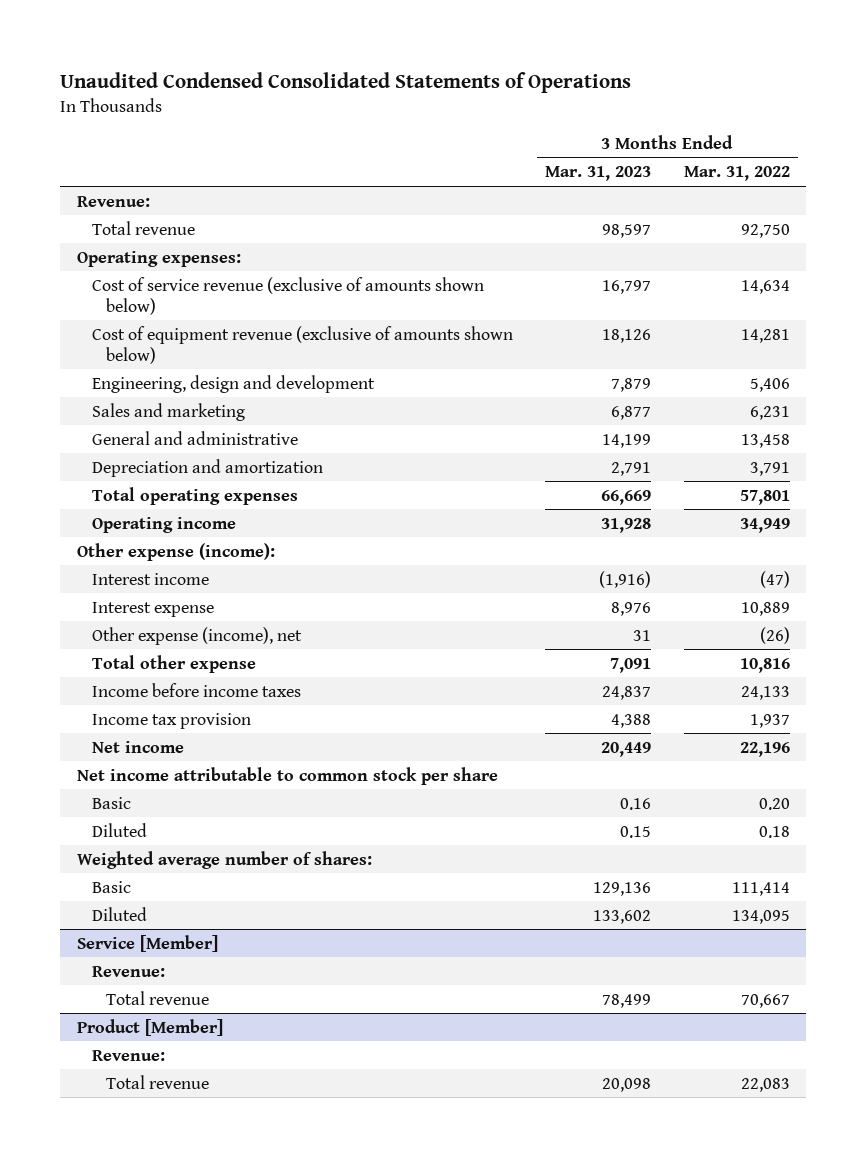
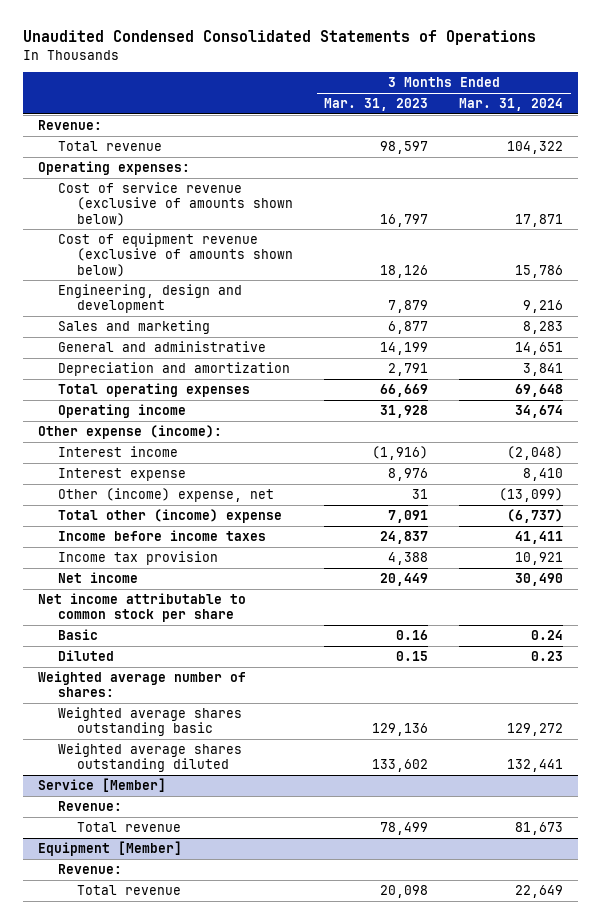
[683,166,790,182] Mar. 31, 2022 -> none
none -> [459,97,564,111] Mar. 31, 2024
[91,626,302,645] Other expense (income), net -> [57,487,274,502] Other (income) expense, net
[91,654,256,673] Total other expense -> [57,508,282,523] Total other (income) expense
[91,880,131,893] Basic -> [57,706,242,737] Weighted average shares outstanding basic
[91,906,147,921] Diluted -> [57,742,242,773] Weighted average shares outstanding diluted
[76,1018,223,1036] Product [Member] -> [37,840,182,856] Equipment [Member]

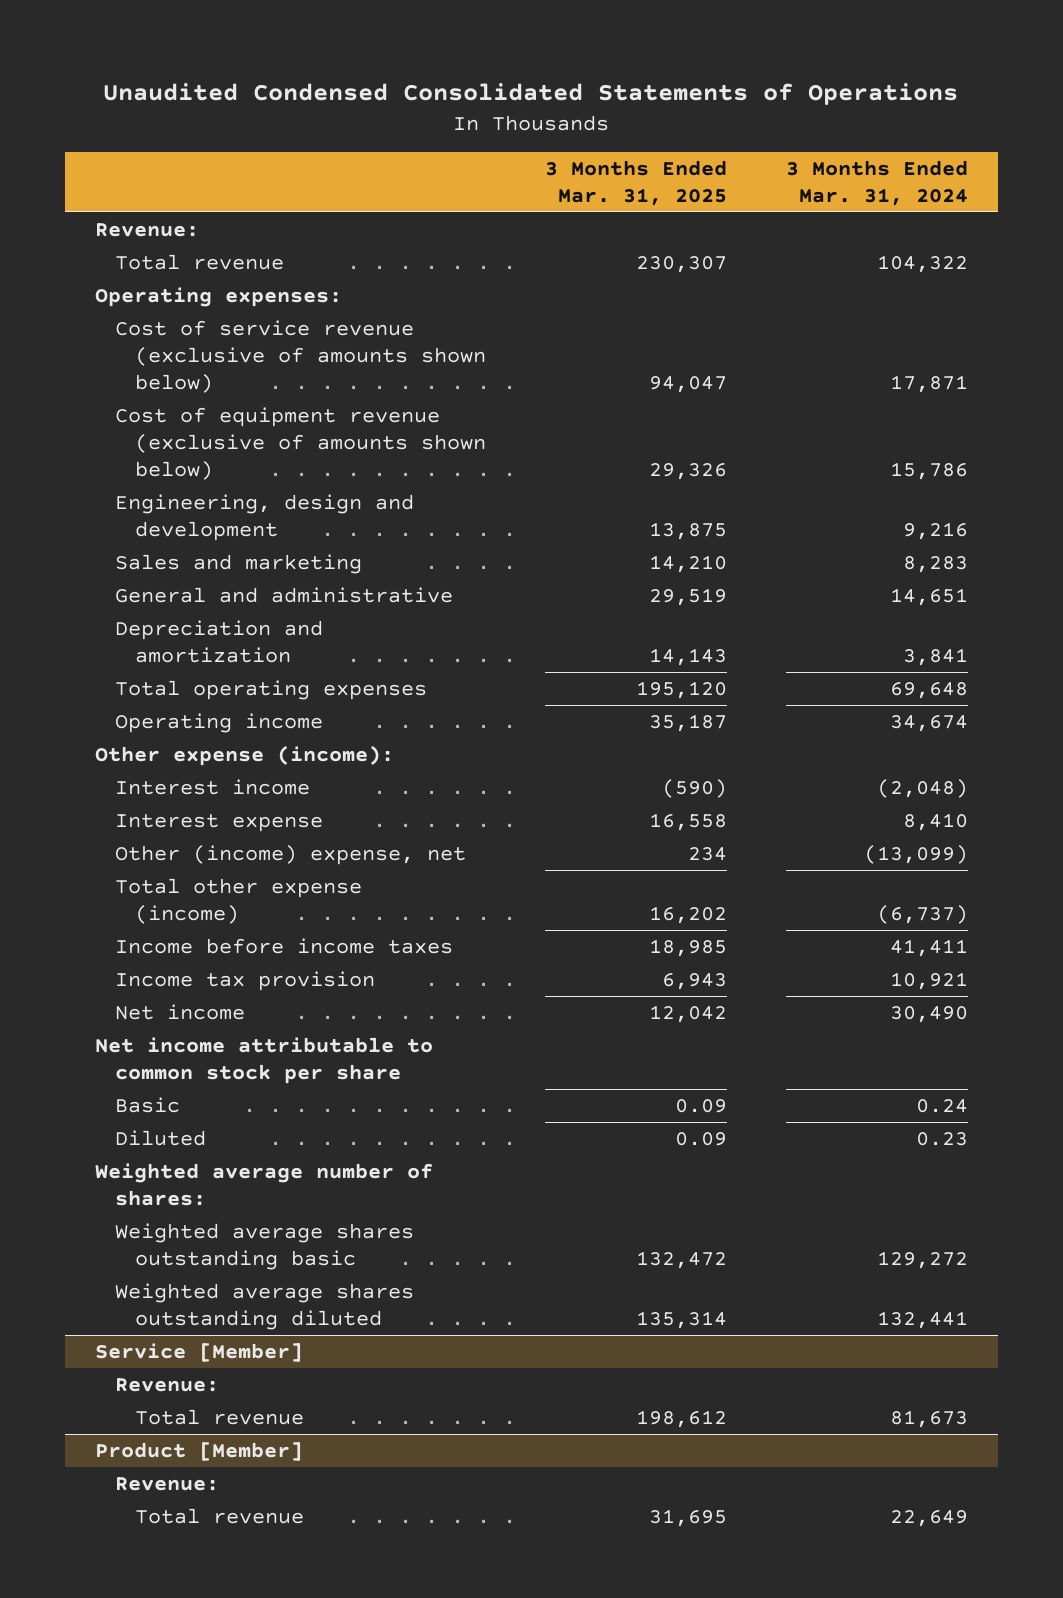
[324,97,429,111] Mar. 31, 2023 -> none
none -> [545,159,728,206] 3 Months Ended Mar. 31, 2025
[57,508,282,523] Total other (income) expense -> [114,878,362,925] Total other expense (income)
[37,840,182,856] Equipment [Member] -> [94,1442,303,1462] Product [Member]

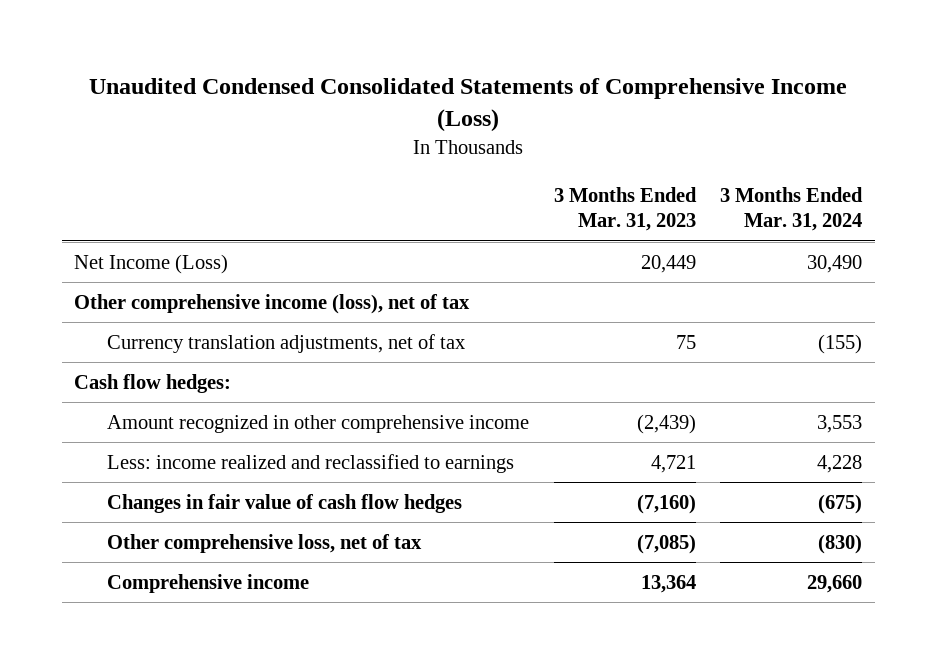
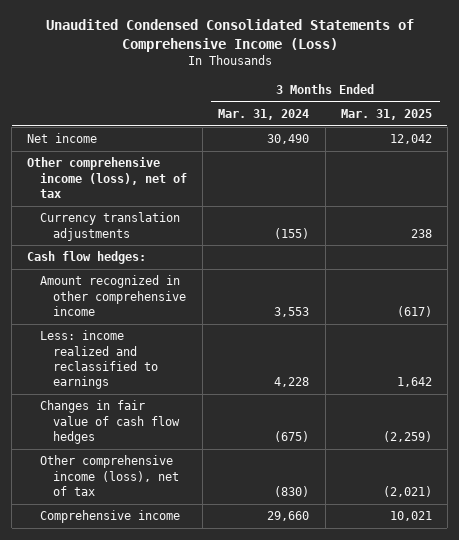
[553,186,697,232] 3 Months Ended Mar. 31, 2023 -> none
none -> [340,108,432,120] Mar. 31, 2025
[74,253,229,274] Net Income (Loss) -> [27,133,98,144] Net income
[107,333,466,353] Currency translation adjustments, net of tax -> [40,212,181,241] Currency translation adjustments
[107,533,423,553] Other comprehensive loss, net of tax -> [40,455,180,496] Other comprehensive income (loss), net of tax

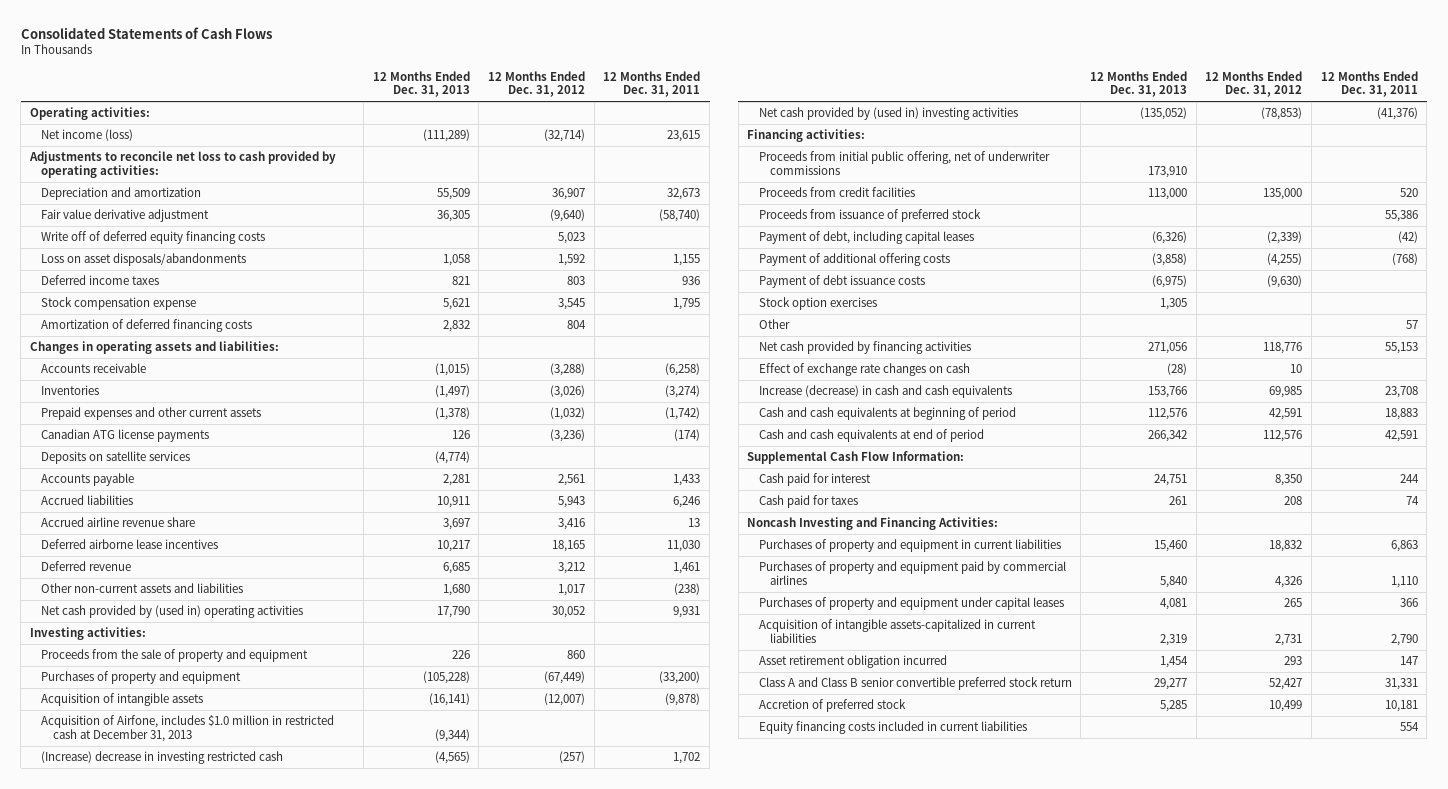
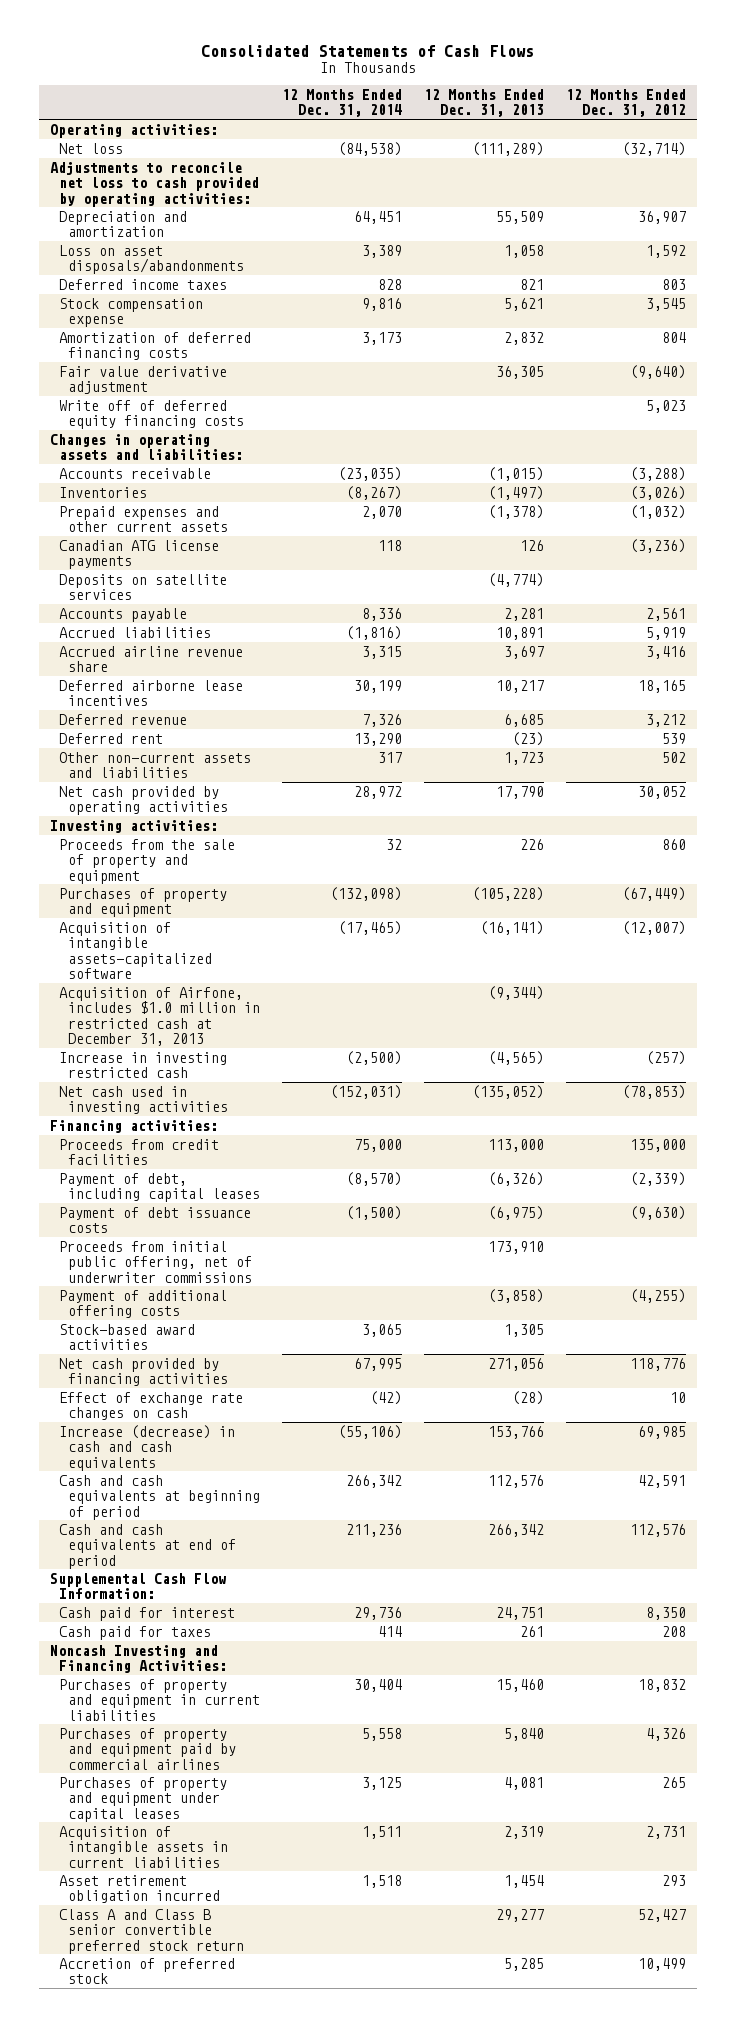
[603,71,701,98] 12 Months Ended Dec. 31, 2011 -> none
none -> [281,88,402,118] 12 Months Ended Dec. 31, 2014
[41,129,134,142] Net income (loss) -> [58,142,123,154] Net loss
[41,209,210,223] Fair value derivative adjustment -> [58,365,227,395] Fair value derivative adjustment
[41,231,266,245] Write off of deferred equity financing costs -> [58,399,244,430] Write off of deferred equity financing costs
[436,496,470,509] 10,911 -> [495,626,544,640] 10,891
[558,496,586,509] 5,943 -> [645,626,686,640] 5,919
none -> [58,732,163,744] Deferred rent
[442,584,470,597] 1,680 -> [503,751,544,765] 1,723
[558,584,586,597] 1,017 -> [661,751,686,763] 502
[41,605,304,619] Net cash provided by (used in) operating activities -> [58,785,228,816] Net cash provided by operating activities
[41,693,204,707] Acquisition of intangible assets -> [58,921,212,980] Acquisition of intangible assets-capitalized software
[41,751,284,765] (Increase) decrease in investing restricted cash -> [58,1051,227,1079] Increase in investing restricted cash
[758,107,1018,121] Net cash provided by (used in) investing activities -> [58,1085,228,1115] Net cash used in investing activities
[758,209,981,223] Proceeds from issuance of preferred stock -> none
[758,319,790,330] Other -> none
[758,151,1050,175] Proceeds from initial public offering, net of underwriter commissions -> [58,1240,252,1283] Proceeds from initial public offering, net of underwriter commissions
[758,253,950,267] Payment of additional offering costs -> [58,1289,227,1319] Payment of additional offering costs
[758,297,877,311] Stock option exercises -> [58,1323,195,1351] Stock-based award activities
[758,619,1036,643] Acquisition of intangible assets-capitalized in current liabilities -> [58,1825,228,1868] Acquisition of intangible assets in current liabilities
[758,721,1027,735] Equity financing costs included in current liabilities -> none

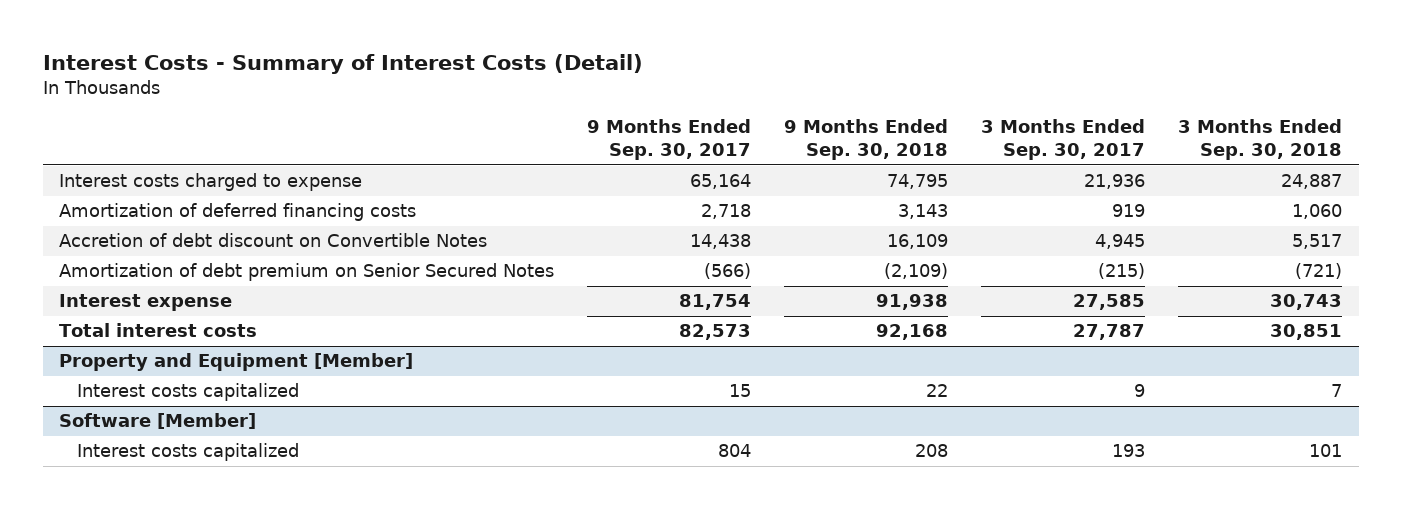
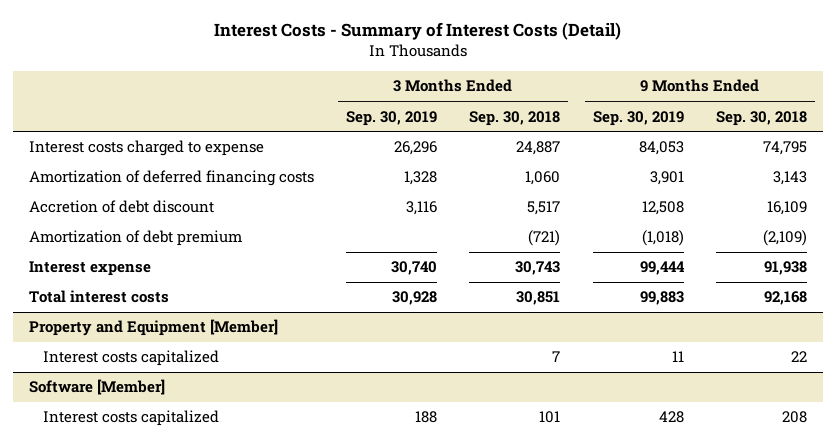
[587,119,752,161] 9 Months Ended Sep. 30, 2017 -> none
[981,119,1146,161] 3 Months Ended Sep. 30, 2017 -> none
none -> [346,110,438,126] Sep. 30, 2019
none -> [592,110,684,126] Sep. 30, 2019
[59,233,488,248] Accretion of debt discount on Convertible Notes -> [28,200,214,214] Accretion of debt discount
[59,263,555,282] Amortization of debt premium on Senior Secured Notes -> [28,230,242,247] Amortization of debt premium

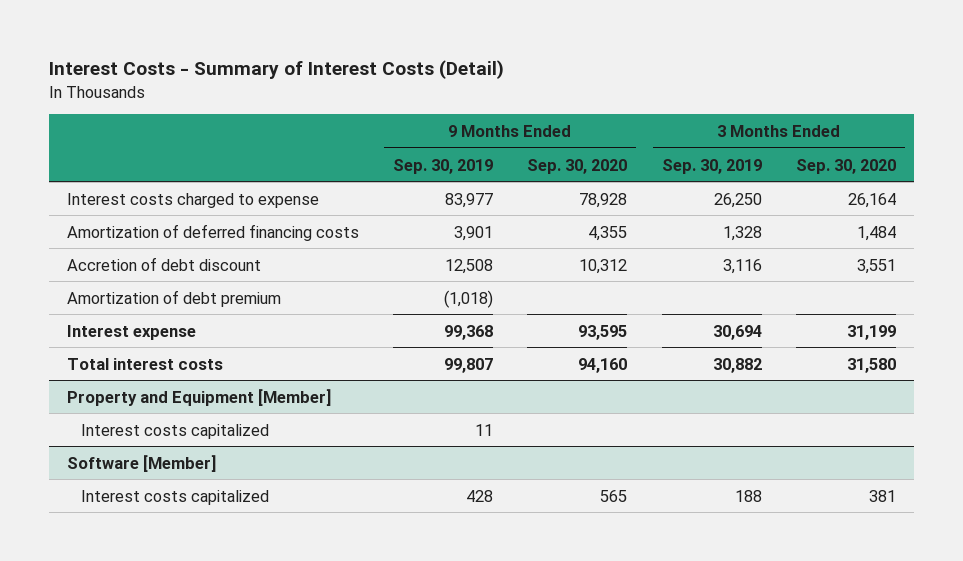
[469,110,561,126] Sep. 30, 2018 -> none
[715,110,807,126] Sep. 30, 2018 -> none
none -> [527,158,628,174] Sep. 30, 2020
none -> [796,158,897,174] Sep. 30, 2020
[394,141,438,156] 26,296 -> [713,192,762,208] 26,250
[638,141,684,156] 84,053 -> [445,192,494,208] 83,977
[391,261,438,276] 30,740 -> [712,324,762,340] 30,694
[639,261,685,276] 99,444 -> [444,324,494,340] 99,368
[392,291,438,306] 30,928 -> [712,357,762,373] 30,882
[639,291,684,306] 99,883 -> [444,357,494,373] 99,807

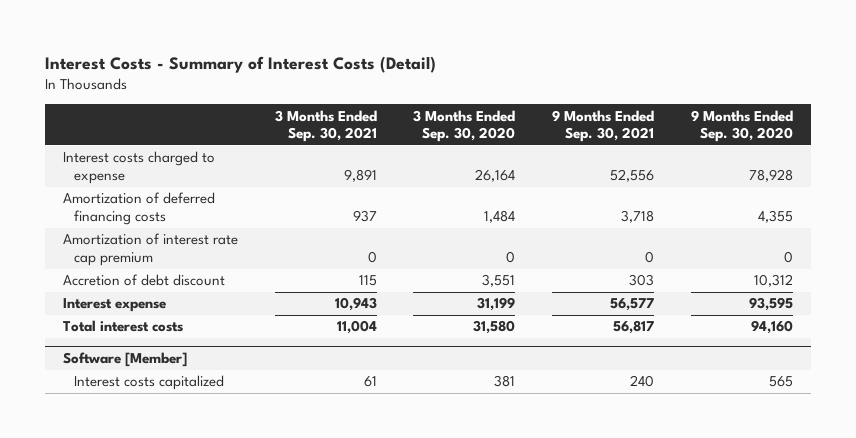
[393,158,494,174] Sep. 30, 2019 -> none
[661,158,762,174] Sep. 30, 2019 -> none
none -> [274,109,377,143] 3 Months Ended Sep. 30, 2021
none -> [552,109,655,143] 9 Months Ended Sep. 30, 2021
none -> [63,233,239,267] Amortization of interest rate cap premium
[66,289,281,307] Amortization of debt premium -> none
[66,388,332,406] Property and Equipment [Member] -> none
[80,423,269,439] Interest costs capitalized -> none

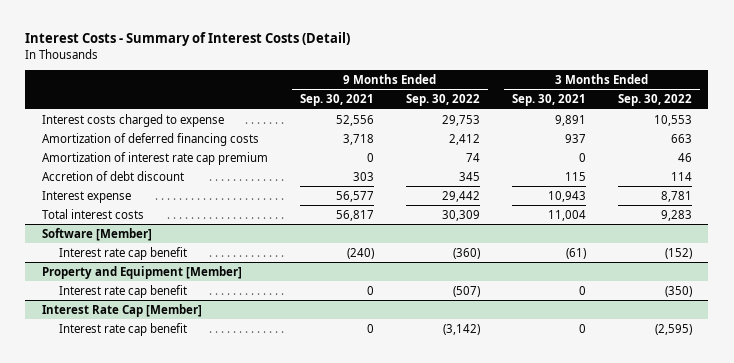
[413,109,516,143] 3 Months Ended Sep. 30, 2020 -> none
[690,109,793,143] 9 Months Ended Sep. 30, 2020 -> none
none -> [405,94,480,107] Sep. 30, 2022
none -> [618,94,693,107] Sep. 30, 2022
[74,375,225,391] Interest costs capitalized -> none
none -> [58,246,187,260] Interest rate cap benefit
none -> [41,265,242,279] Property and Equipment [Member]
none -> [58,284,187,298] Interest rate cap benefit
none -> [41,303,202,317] Interest Rate Cap [Member]
none -> [58,322,187,336] Interest rate cap benefit

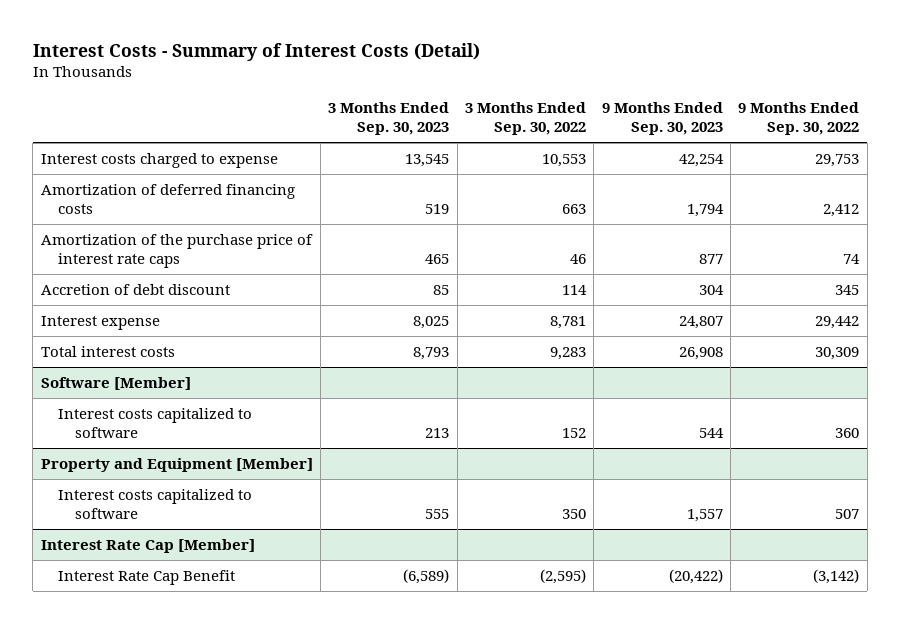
[299,94,374,107] Sep. 30, 2021 -> none
[511,94,586,107] Sep. 30, 2021 -> none
none -> [328,102,450,136] 3 Months Ended Sep. 30, 2023
none -> [601,102,723,136] 9 Months Ended Sep. 30, 2023
[41,151,268,165] Amortization of interest rate cap premium -> [40,233,313,268] Amortization of the purchase price of interest rate caps
[58,246,187,260] Interest rate cap benefit -> none
none -> [57,407,252,438] Interest costs capitalized to software
[58,284,187,298] Interest rate cap benefit -> none
none -> [57,488,252,519] Interest costs capitalized to software
[58,322,187,336] Interest rate cap benefit -> [57,569,235,585] Interest Rate Cap Benefit

